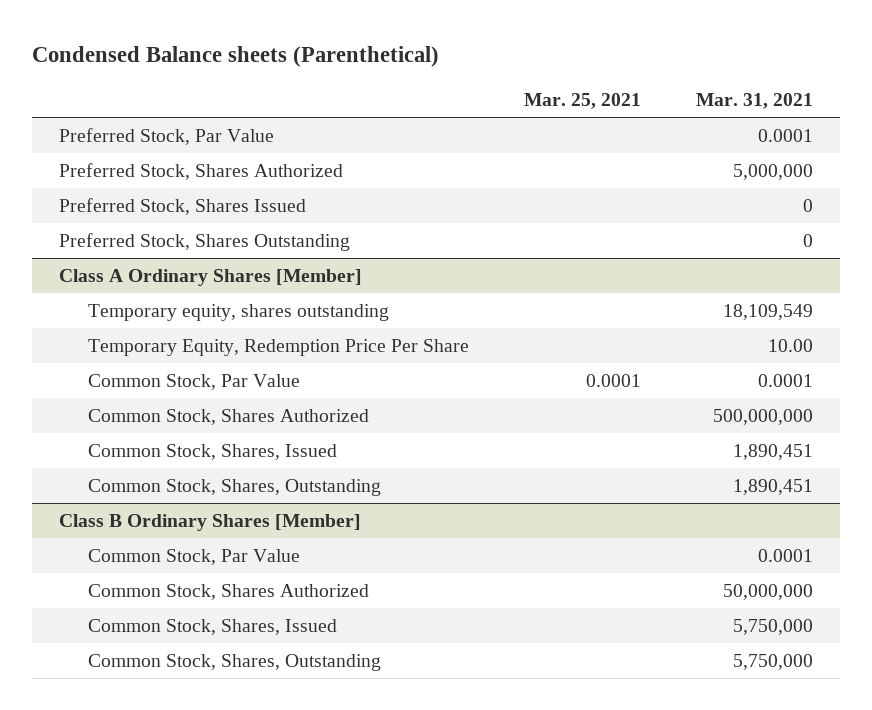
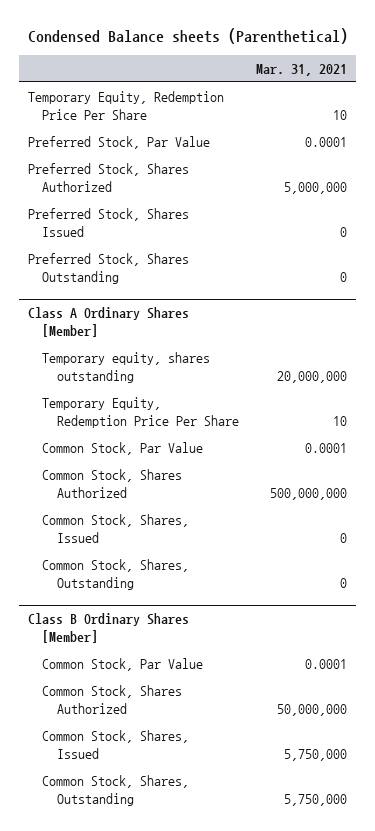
[524,92,642,109] Mar. 25, 2021 -> none
none -> [27,90,224,120] Temporary Equity, Redemption Price Per Share
[722,303,813,320] 18,109,549 -> [277,370,348,383] 20,000,000
[767,338,813,352] 10.00 -> [333,415,348,426] 10
[732,443,813,460] 1,890,451 -> [340,532,348,543] 0
[732,478,813,495] 1,890,451 -> [340,577,348,588] 0

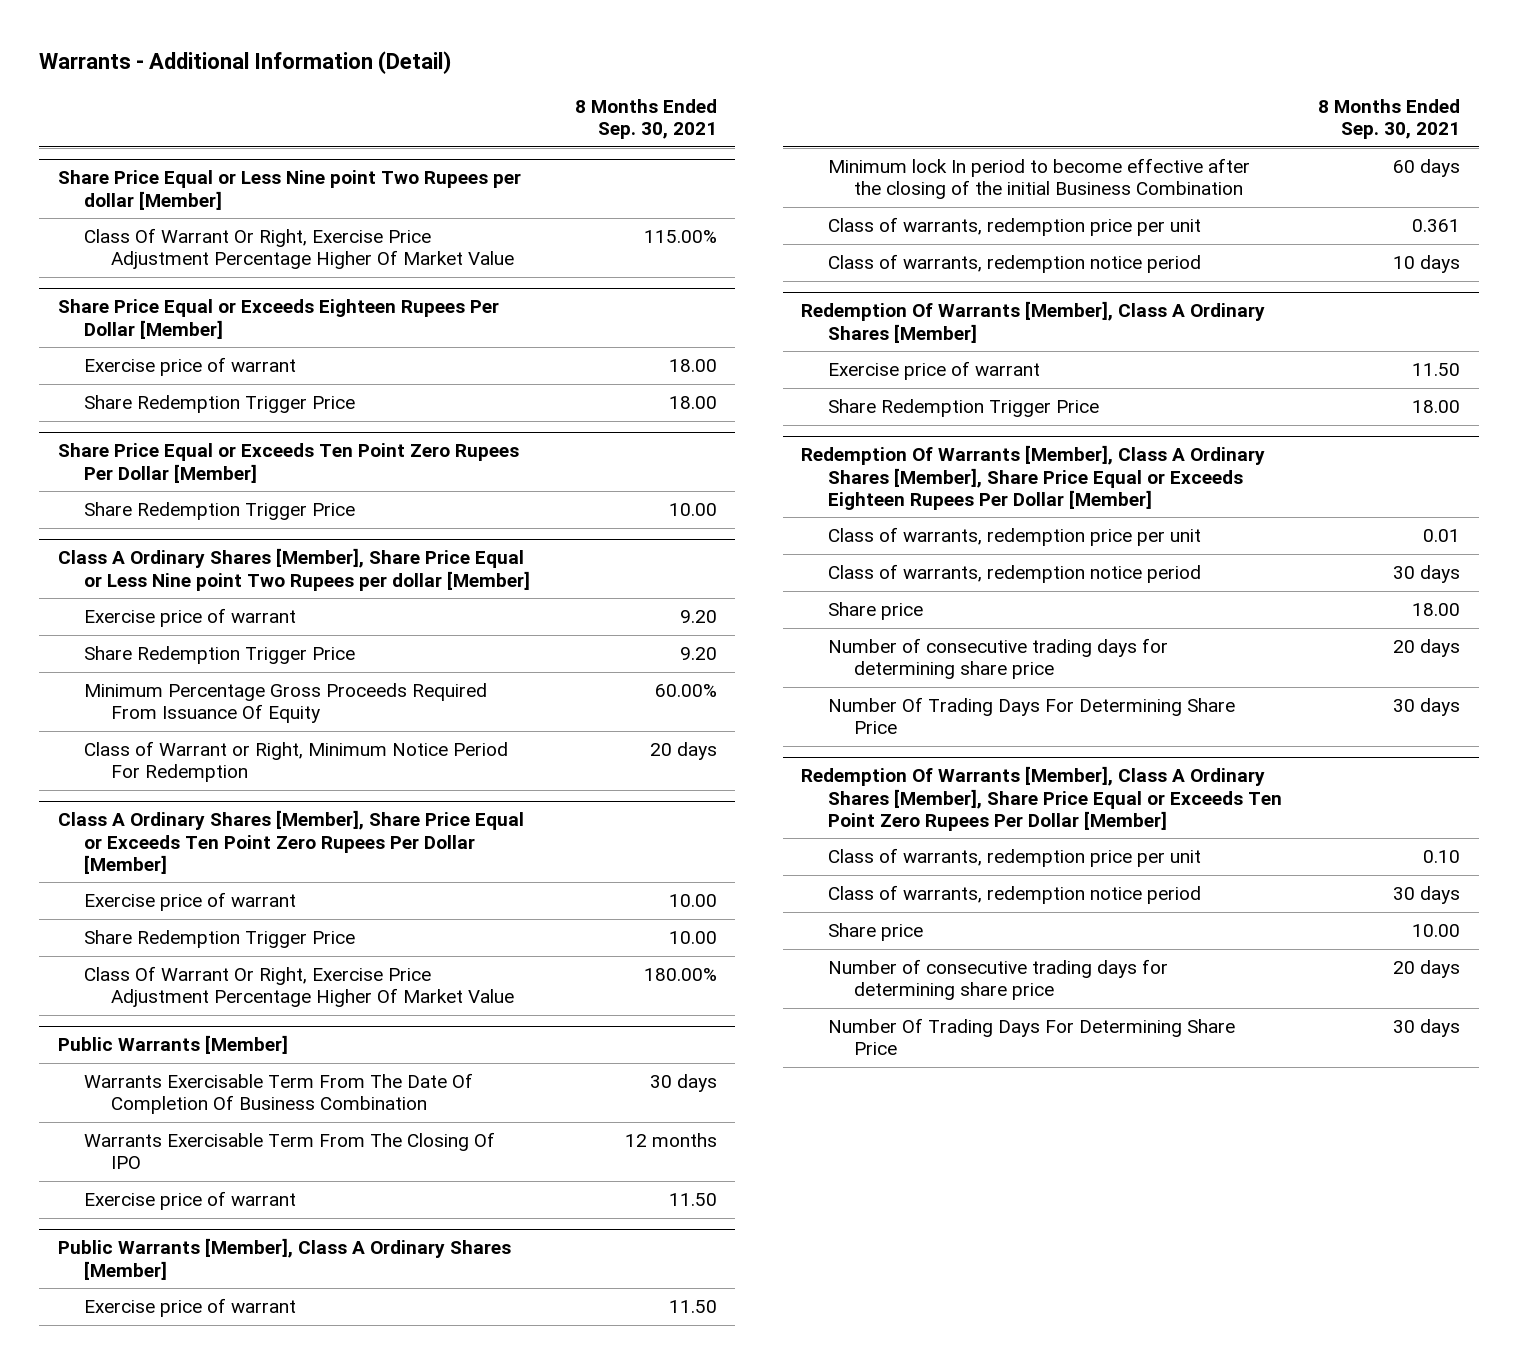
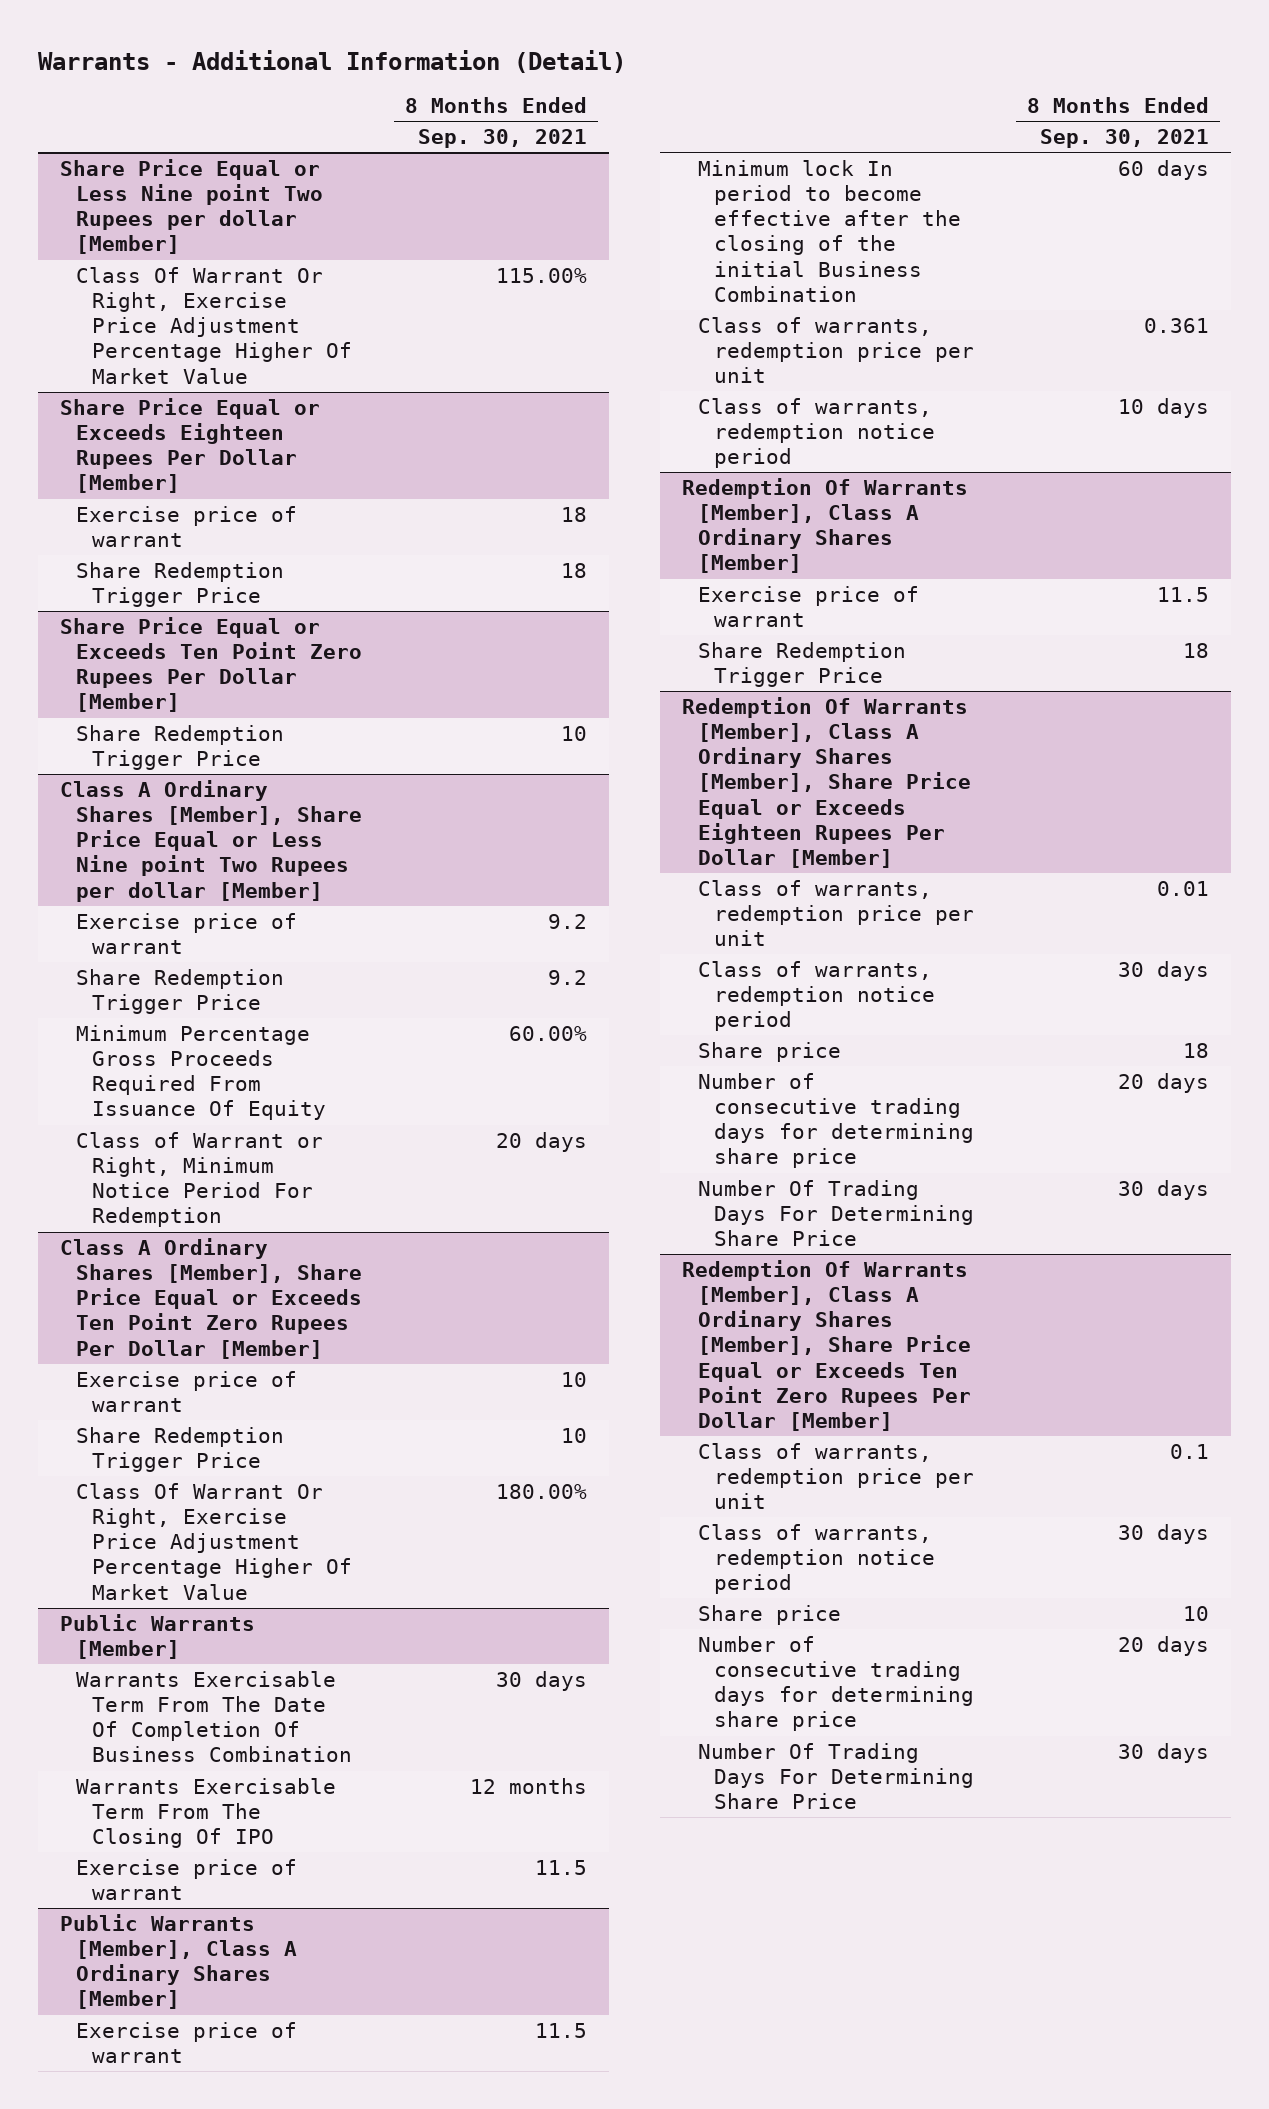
[668,359,717,373] 18.00 -> [561,506,588,522] 18
[668,396,717,410] 18.00 -> [561,562,588,578] 18
[668,503,717,517] 10.00 -> [561,725,588,741] 10
[679,610,717,624] 9.20 -> [548,913,588,929] 9.2
[679,647,717,661] 9.20 -> [548,969,588,985] 9.2
[668,894,717,908] 10.00 -> [561,1371,588,1387] 10
[668,931,717,945] 10.00 -> [561,1427,588,1443] 10
[668,1193,717,1207] 11.50 -> [535,1859,588,1875] 11.5
[668,1300,717,1314] 11.50 -> [535,2022,588,2038] 11.5
[1412,363,1461,377] 11.50 -> [1157,586,1210,602] 11.5
[1412,400,1461,414] 18.00 -> [1183,642,1210,658] 18
[1412,603,1461,617] 18.00 -> [1183,1042,1210,1058] 18
[1423,850,1461,864] 0.10 -> [1170,1443,1210,1459] 0.1
[1412,924,1461,938] 10.00 -> [1183,1605,1210,1621] 10

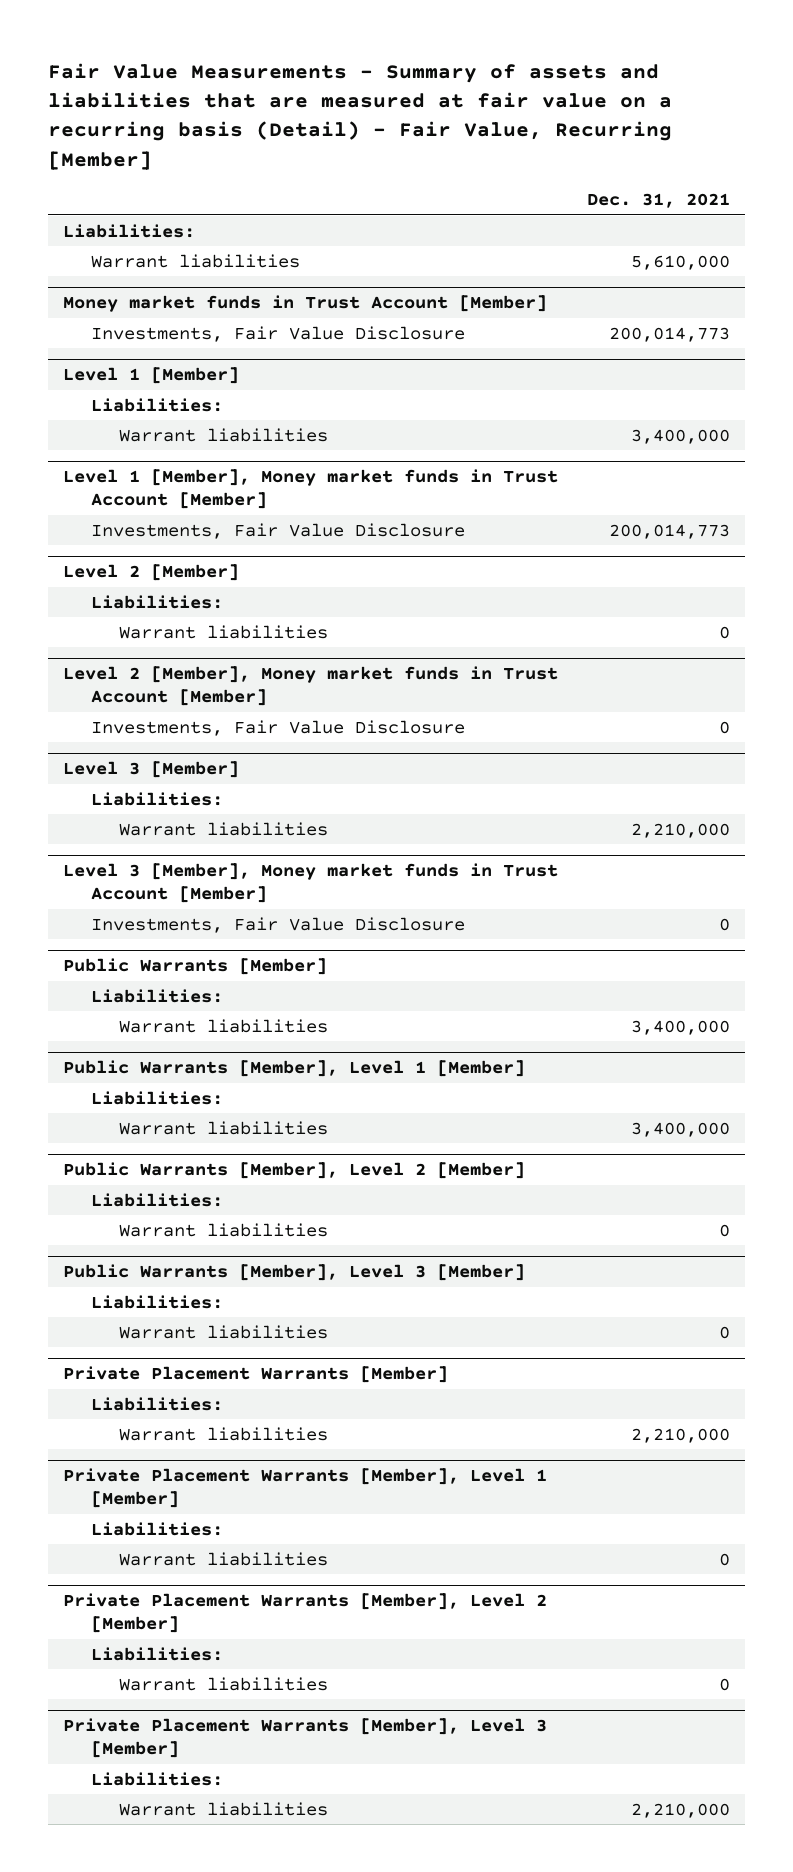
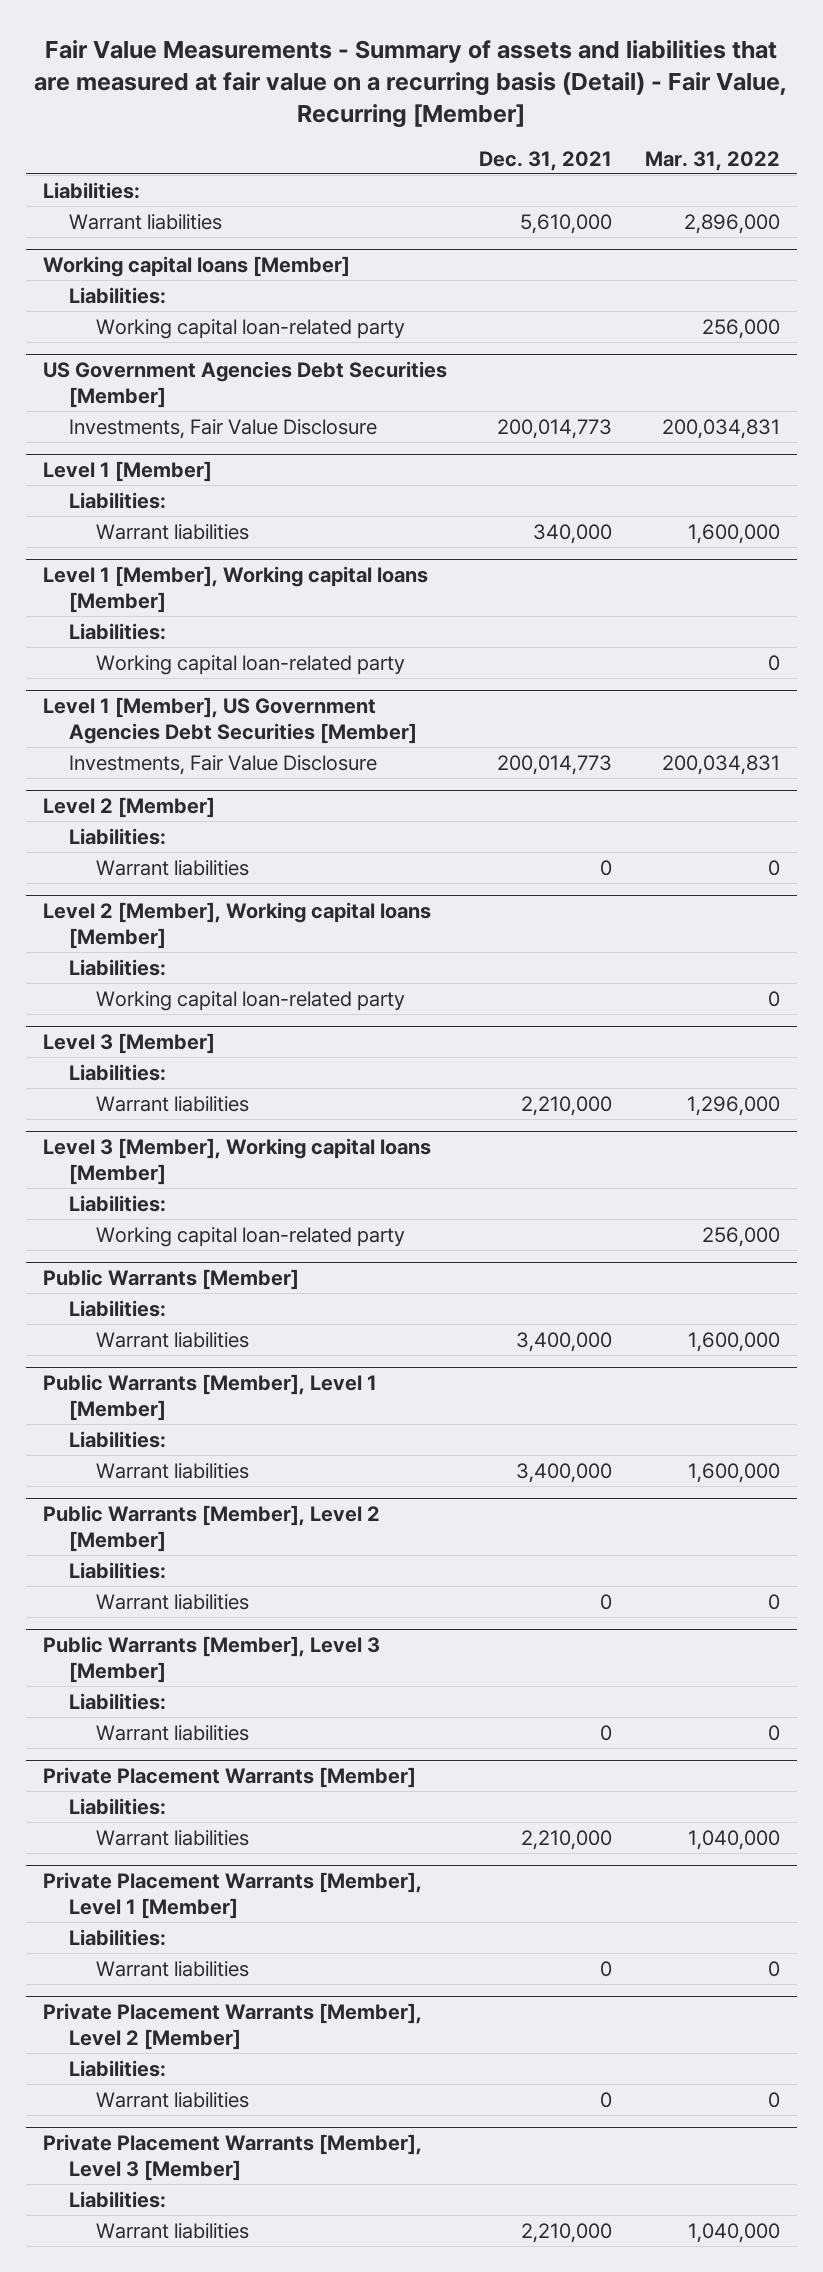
none -> [645,150,781,171] Mar. 31, 2022
[62,295,547,313] Money market funds in Trust Account [Member] -> [42,256,350,278] Working capital loans [Member]
none -> [69,286,167,304] Liabilities:
none -> [95,318,405,339] Working capital loan-related party
none -> [42,361,447,408] US Government Agencies Debt Securities [Member]
[62,469,558,510] Level 1 [Member], Money market funds in Trust Account [Member] -> none
[631,428,731,444] 3,400,000 -> [533,523,613,544] 340,000
none -> [42,566,428,613] Level 1 [Member], Working capital loans [Member]
none -> [69,622,167,640] Liabilities:
none -> [95,654,405,675] Working capital loan-related party
none -> [42,697,418,744] Level 1 [Member], US Government Agencies Debt Securities [Member]
[62,666,558,707] Level 2 [Member], Money market funds in Trust Account [Member] -> none
[91,719,466,736] Investments, Fair Value Disclosure -> none
none -> [42,902,431,949] Level 2 [Member], Working capital loans [Member]
none -> [69,958,167,976] Liabilities:
none -> [95,990,405,1011] Working capital loan-related party
[62,863,558,904] Level 3 [Member], Money market funds in Trust Account [Member] -> none
[91,916,466,933] Investments, Fair Value Disclosure -> none
none -> [42,1138,431,1185] Level 3 [Member], Working capital loans [Member]
none -> [69,1194,167,1212] Liabilities:
none -> [95,1226,405,1247] Working capital loan-related party

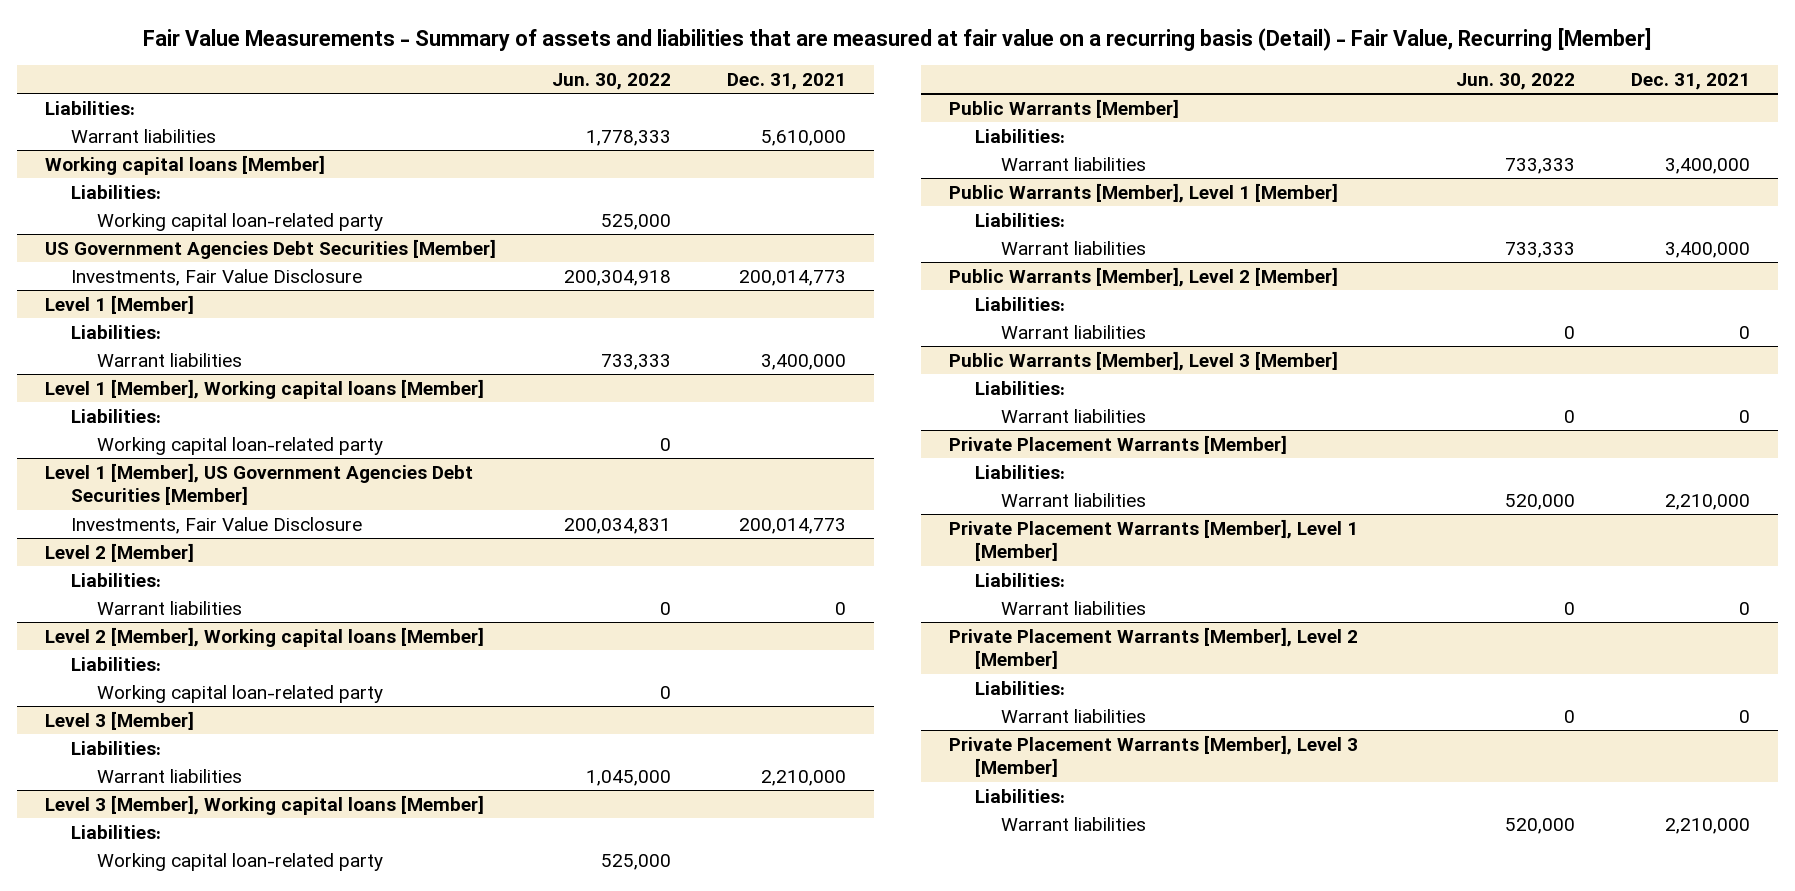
[645,150,781,171] Mar. 31, 2022 -> none
none -> [552,72,672,90] Jun. 30, 2022
[533,523,613,544] 340,000 -> [761,353,847,370] 3,400,000

